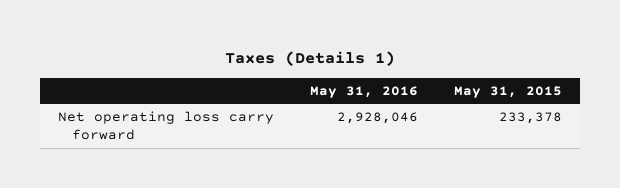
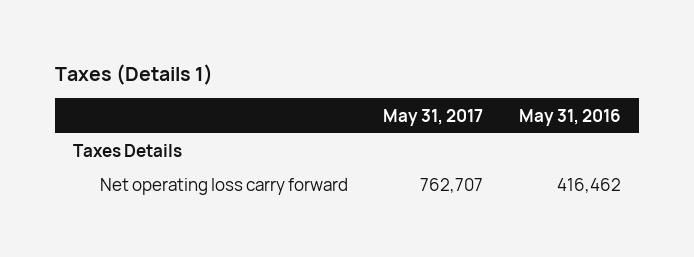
[453,85,562,98] May 31, 2015 -> none
none -> [383,108,484,126] May 31, 2017
none -> [72,144,182,158] Taxes Details
[337,111,419,124] 2,928,046 -> [557,178,622,194] 416,462

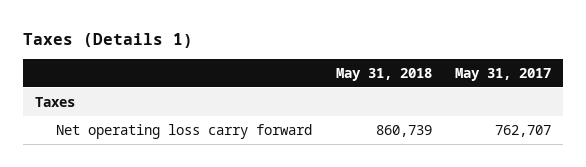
[519,108,622,126] May 31, 2016 -> none
none -> [335,67,432,81] May 31, 2018
[72,144,182,158] Taxes Details -> [34,97,75,108] Taxes

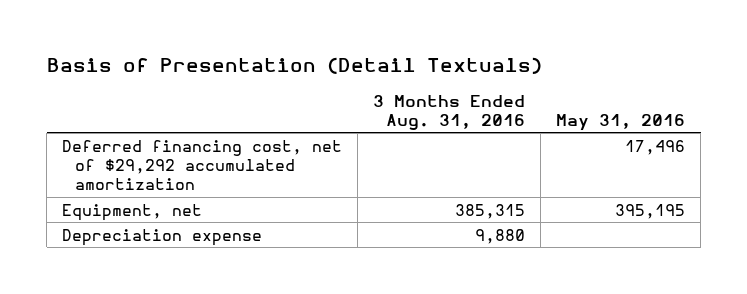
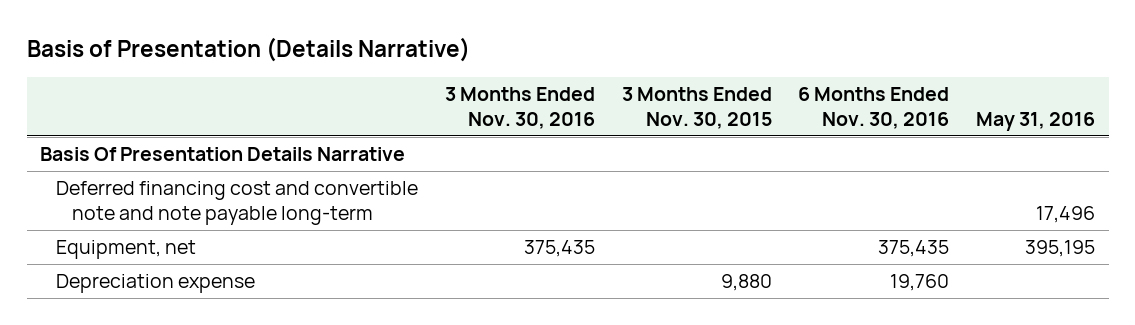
[46,56,542,74] Basis of Presentation (Detail Textuals) -> [26,37,470,63] Basis of Presentation (Details Narrative)
[373,94,526,131] 3 Months Ended Aug. 31, 2016 -> none
none -> [444,87,595,129] 3 Months Ended Nov. 30, 2016
none -> [621,87,772,129] 3 Months Ended Nov. 30, 2015
none -> [798,87,950,129] 6 Months Ended Nov. 30, 2016
none -> [40,147,406,162] Basis Of Presentation Details Narrative
[62,139,343,191] Deferred financing cost, net of $29,292 accumulated amortization -> [55,181,418,226] Deferred financing cost and convertible note and note payable long-term

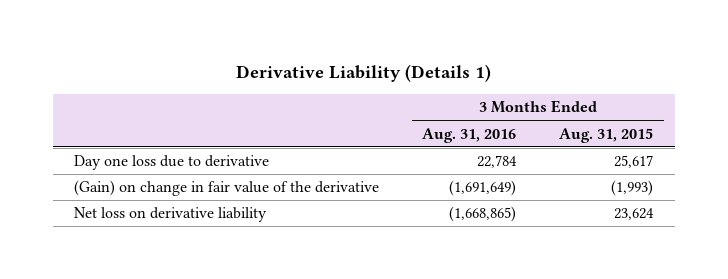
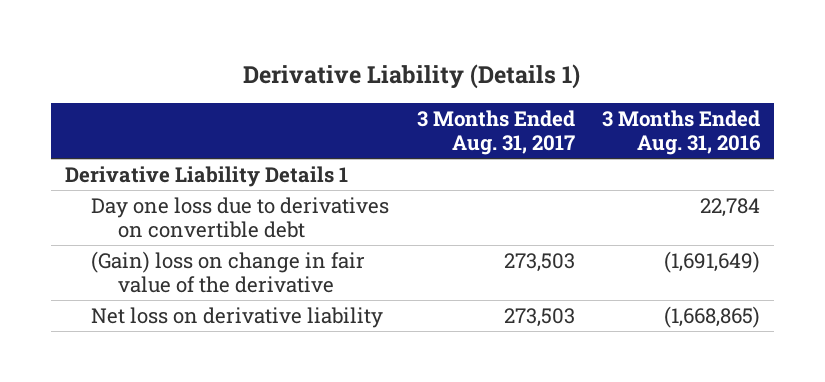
[559,127,654,143] Aug. 31, 2015 -> none
none -> [416,110,575,156] 3 Months Ended Aug. 31, 2017
none -> [64,165,348,187] Derivative Liability Details 1
[74,155,270,171] Day one loss due to derivative -> [91,196,390,239] Day one loss due to derivatives on convertible debt
[74,180,380,197] (Gain) on change in fair value of the derivative -> [91,250,366,294] (Gain) loss on change in fair value of the derivative

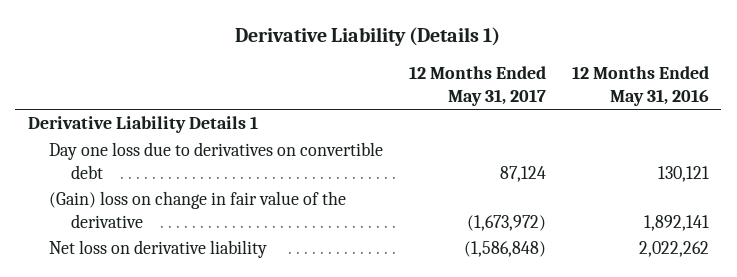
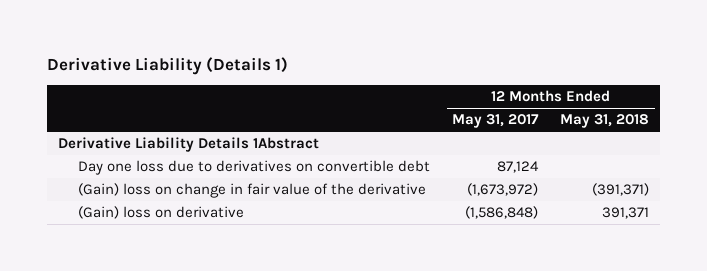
[571,66,709,106] 12 Months Ended May 31, 2016 -> none
none -> [560,114,650,129] May 31, 2018
[27,116,258,134] Derivative Liability Details 1 -> [58,137,320,153] Derivative Liability Details 1Abstract
[49,240,268,259] Net loss on derivative liability -> [78,206,245,220] (Gain) loss on derivative

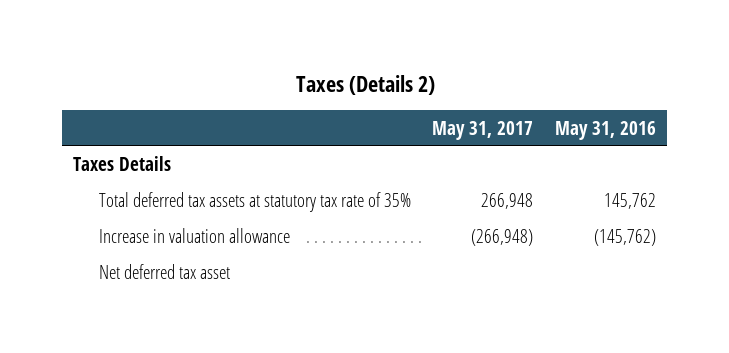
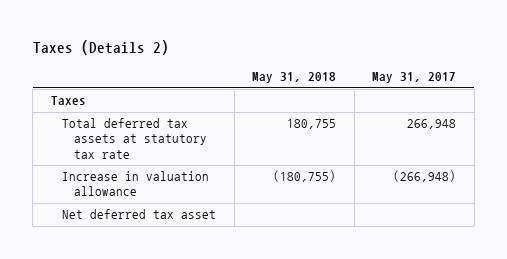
[555,120,657,140] May 31, 2016 -> none
none -> [252,72,337,84] May 31, 2018
[73,156,172,172] Taxes Details -> [50,96,86,106] Taxes
[98,192,411,213] Total deferred tax assets at statutory tax rate of 35% -> [62,118,207,159] Total deferred tax assets at statutory tax rate

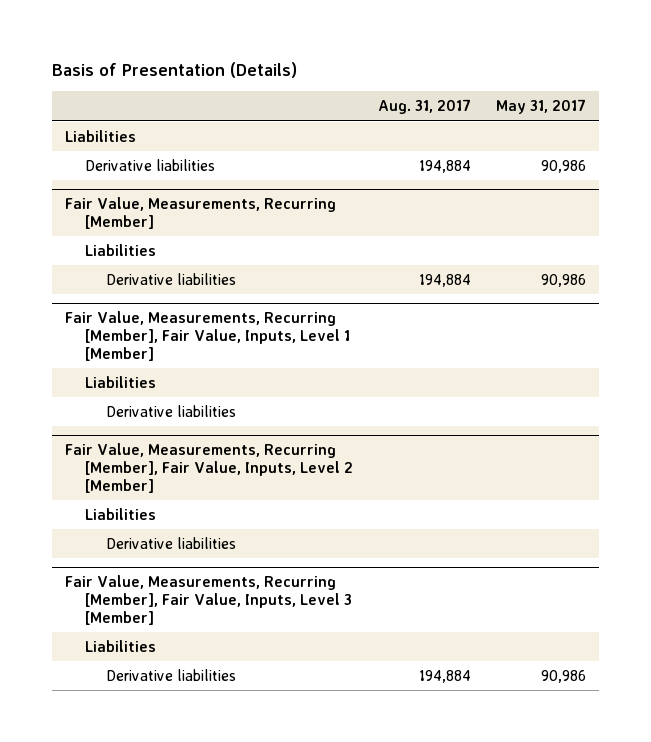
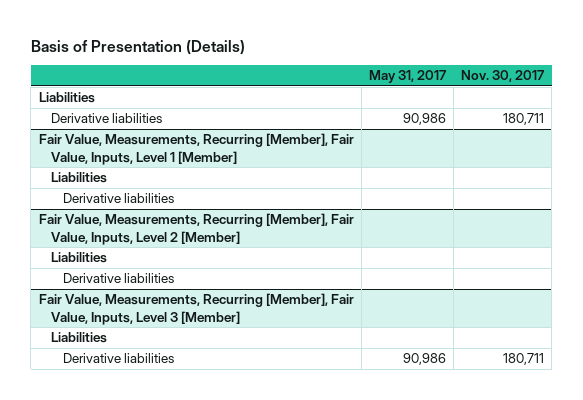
[378,99,472,115] Aug. 31, 2017 -> none
none -> [461,70,545,83] Nov. 30, 2017
[64,196,336,229] Fair Value, Measurements, Recurring [Member] -> none
[85,243,157,256] Liabilities -> none
[105,272,236,285] Derivative liabilities -> none

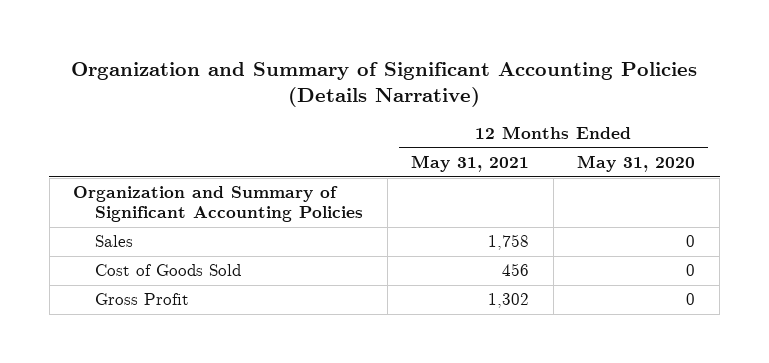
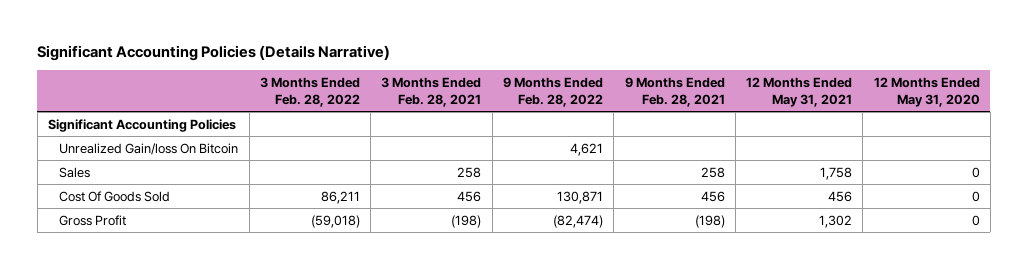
[71,61,698,107] Organization and Summary of Significant Accounting Policies (Details Narrative) -> [37,45,391,62] Significant Accounting Policies (Details Narrative)
none -> [259,77,360,107] 3 Months Ended Feb. 28, 2022
none -> [381,77,482,107] 3 Months Ended Feb. 28, 2021
none -> [502,77,603,107] 9 Months Ended Feb. 28, 2022
none -> [624,77,725,107] 9 Months Ended Feb. 28, 2021
[73,186,363,223] Organization and Summary of Significant Accounting Policies -> [48,118,237,132] Significant Accounting Policies
none -> [59,142,239,155] Unrealized Gain/loss On Bitcoin
[94,264,241,277] Cost of Goods Sold -> [59,190,171,202] Cost Of Goods Sold

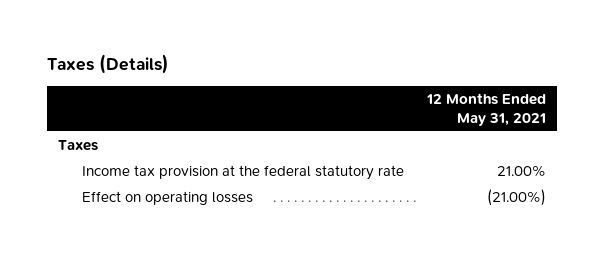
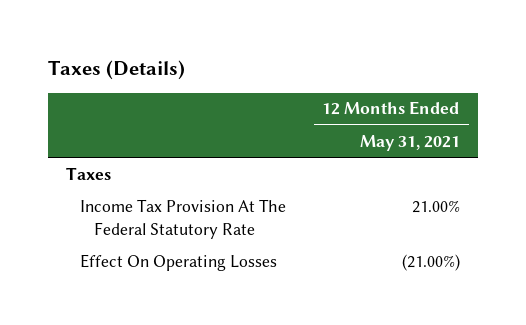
[82,165,405,181] Income tax provision at the federal statutory rate -> [79,198,286,239] Income Tax Provision At The Federal Statutory Rate
[82,191,254,206] Effect on operating losses -> [79,253,277,271] Effect On Operating Losses

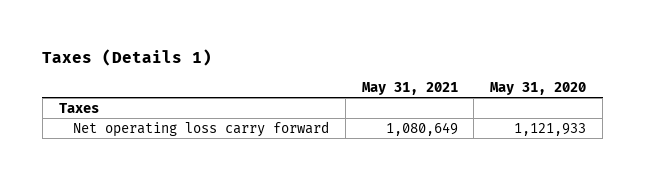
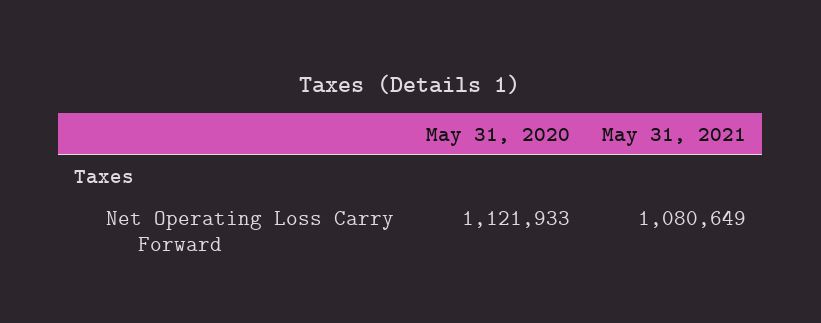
[72,120,329,137] Net operating loss carry forward -> [106,211,395,252] Net Operating Loss Carry Forward

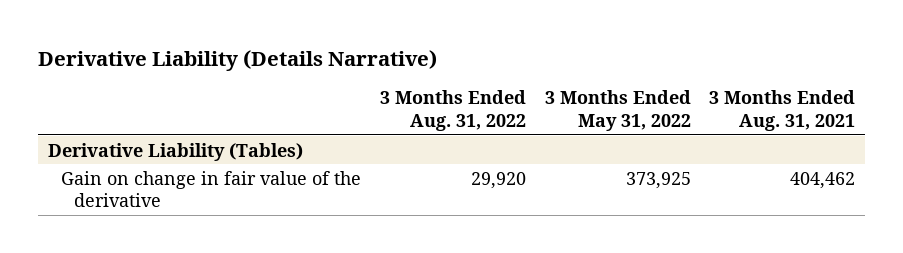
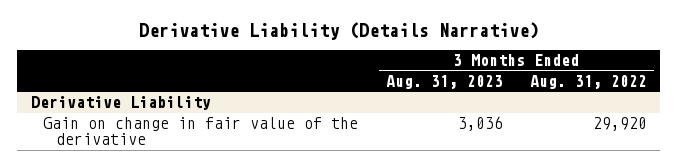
[544,90,691,131] 3 Months Ended May 31, 2022 -> none
[709,90,856,131] 3 Months Ended Aug. 31, 2021 -> none
none -> [385,74,503,89] Aug. 31, 2023
[47,142,303,161] Derivative Liability (Tables) -> [30,96,211,111] Derivative Liability

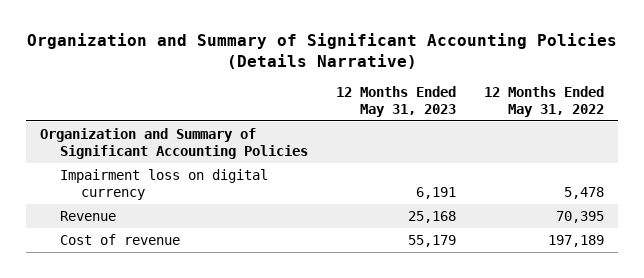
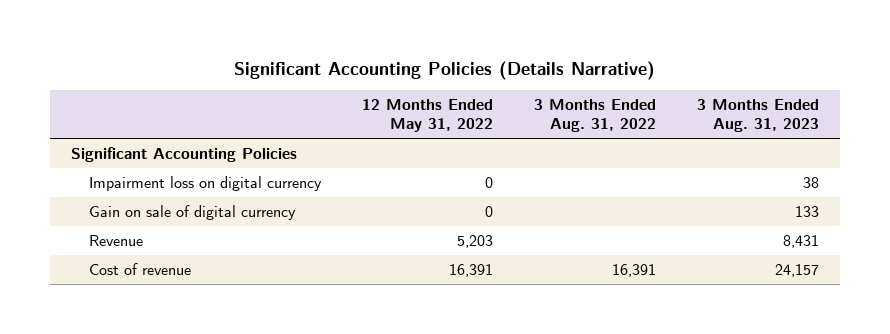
[27,33,618,70] Organization and Summary of Significant Accounting Policies (Details Narrative) -> [234,60,656,80] Significant Accounting Policies (Details Narrative)
[336,86,457,117] 12 Months Ended May 31, 2023 -> none
none -> [534,99,657,133] 3 Months Ended Aug. 31, 2022
none -> [697,99,820,133] 3 Months Ended Aug. 31, 2023
[39,127,309,159] Organization and Summary of Significant Accounting Policies -> [70,146,297,162] Significant Accounting Policies
[564,186,605,199] 5,478 -> [484,176,493,188] 0
none -> [88,204,296,220] Gain on sale of digital currency
[556,210,605,223] 70,395 -> [456,234,493,248] 5,203
[548,234,605,247] 197,189 -> [448,263,493,277] 16,391

